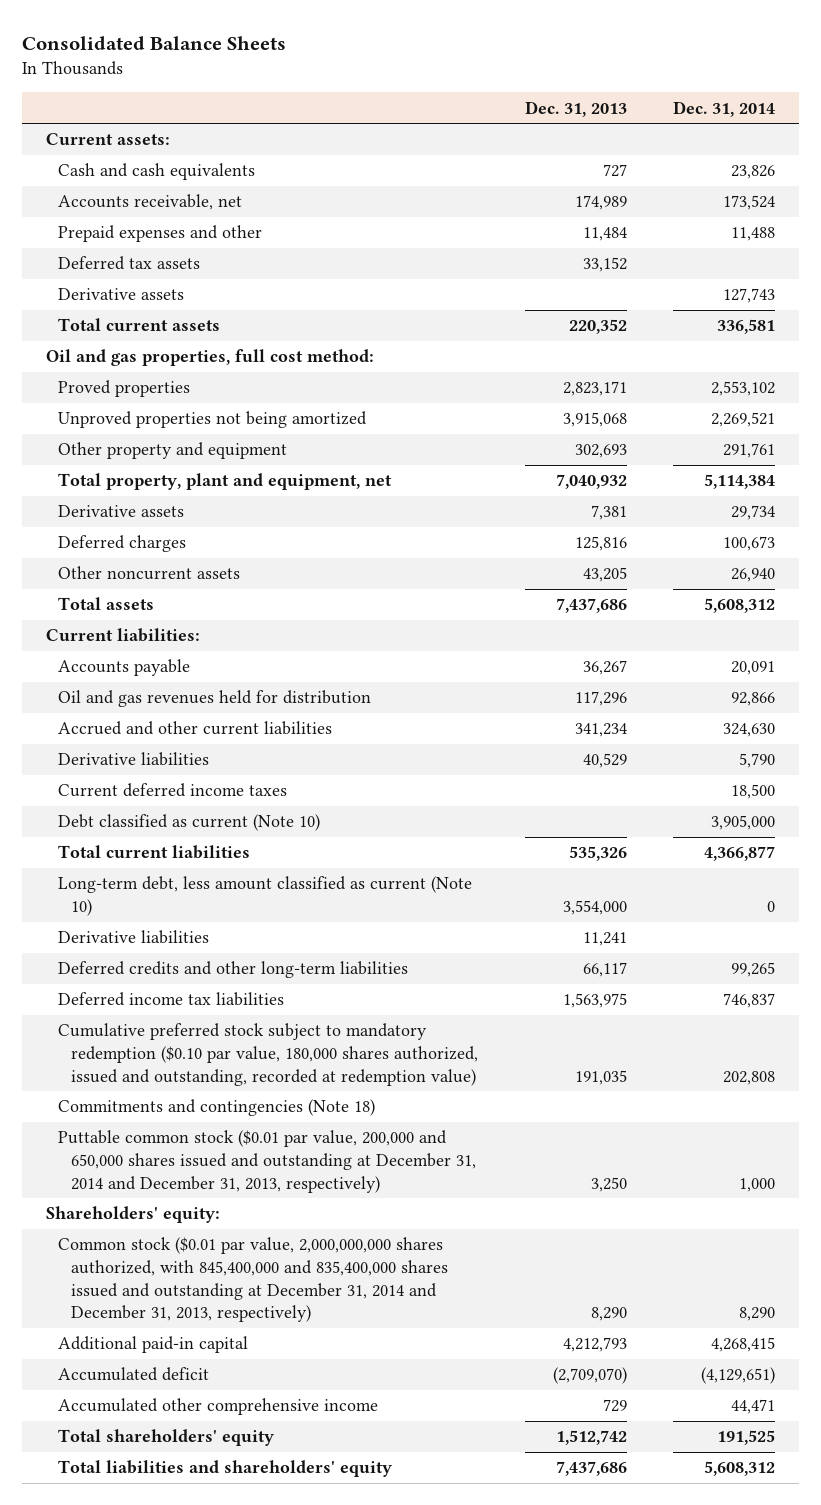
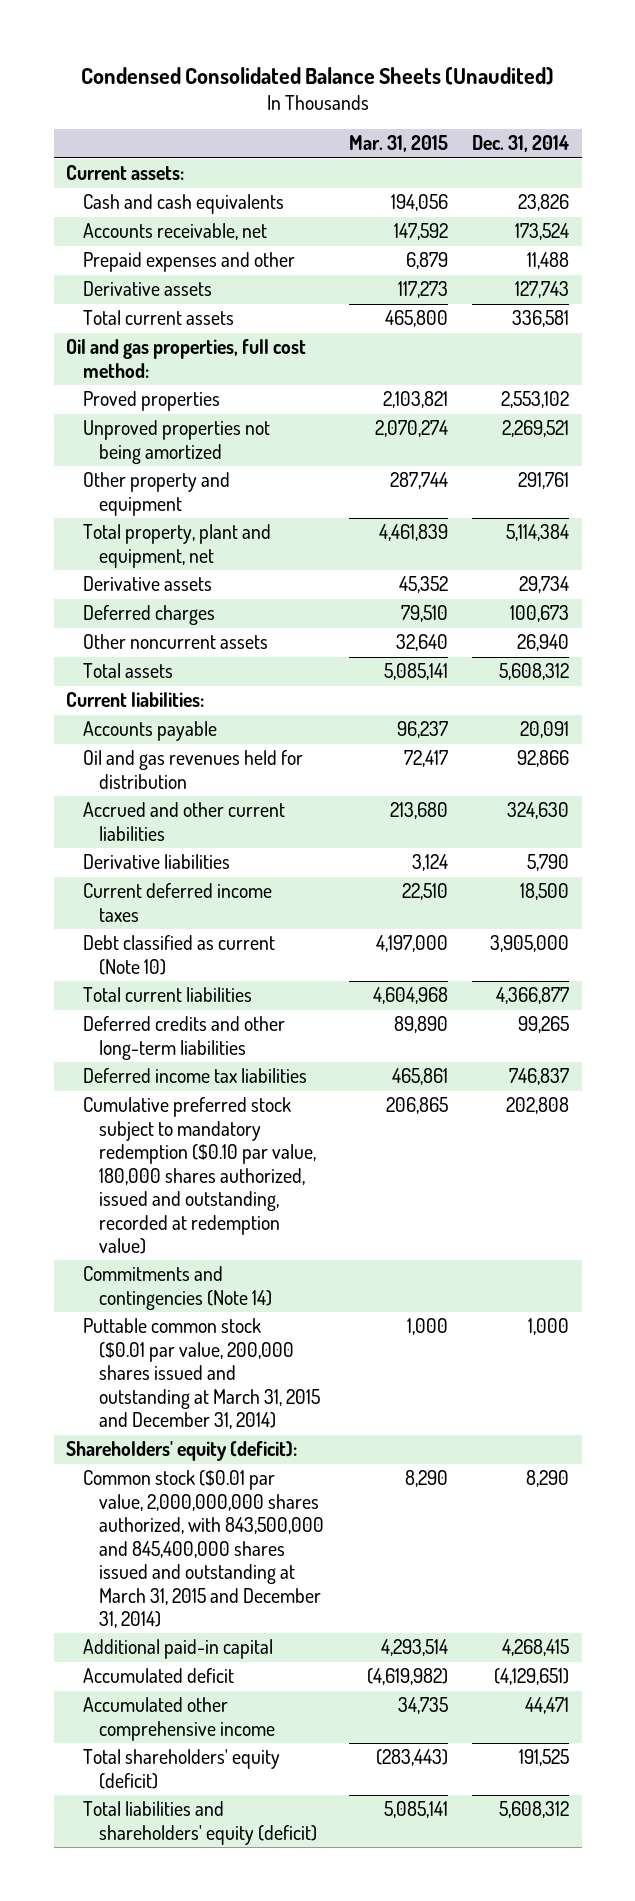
[22,36,287,51] Consolidated Balance Sheets -> [80,66,554,85] Condensed Consolidated Balance Sheets (Unaudited)
[524,100,627,117] Dec. 31, 2013 -> none
none -> [348,135,448,153] Mar. 31, 2015
[58,256,201,271] Deferred tax assets -> none
[58,876,473,916] Long-term debt, less amount classified as current (Note 10) -> none
[58,930,210,945] Derivative liabilities -> none
[58,1099,376,1117] Commitments and contingencies (Note 18) -> [82,1266,273,1310] Commitments and contingencies (Note 14)
[58,1130,477,1193] Puttable common stock ($0.01 par value, 200,000 and 650,000 shares issued and outstanding at December 31, 2014 and December 31, 2013, respectively) -> [82,1318,321,1430] Puttable common stock ($0.01 par value, 200,000 shares issued and outstanding at March 31, 2015 and December 31, 2014)
[45,1206,220,1224] Shareholders' equity: -> [66,1441,298,1462] Shareholders' equity (deficit):
[58,1237,449,1323] Common stock ($0.01 par value, 2,000,000,000 shares authorized, with 845,400,000 and 835,400,000 shares issued and outstanding at December 31, 2014 and December 31, 2013, respectively) -> [82,1470,325,1629] Common stock ($0.01 par value, 2,000,000,000 shares authorized, with 843,500,000 and 845,400,000 shares issued and outstanding at March 31, 2015 and December 31, 2014)
[58,1429,275,1447] Total shareholders' equity -> [82,1749,280,1789] Total shareholders' equity (deficit)
[58,1460,393,1478] Total liabilities and shareholders' equity -> [82,1801,318,1845] Total liabilities and shareholders' equity (deficit)

